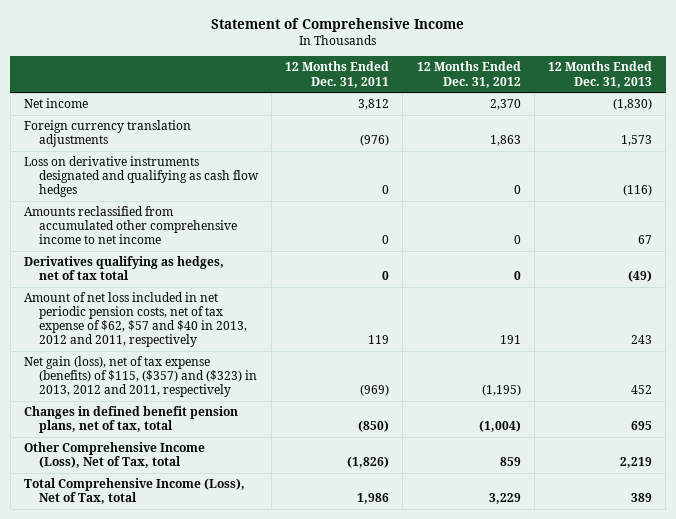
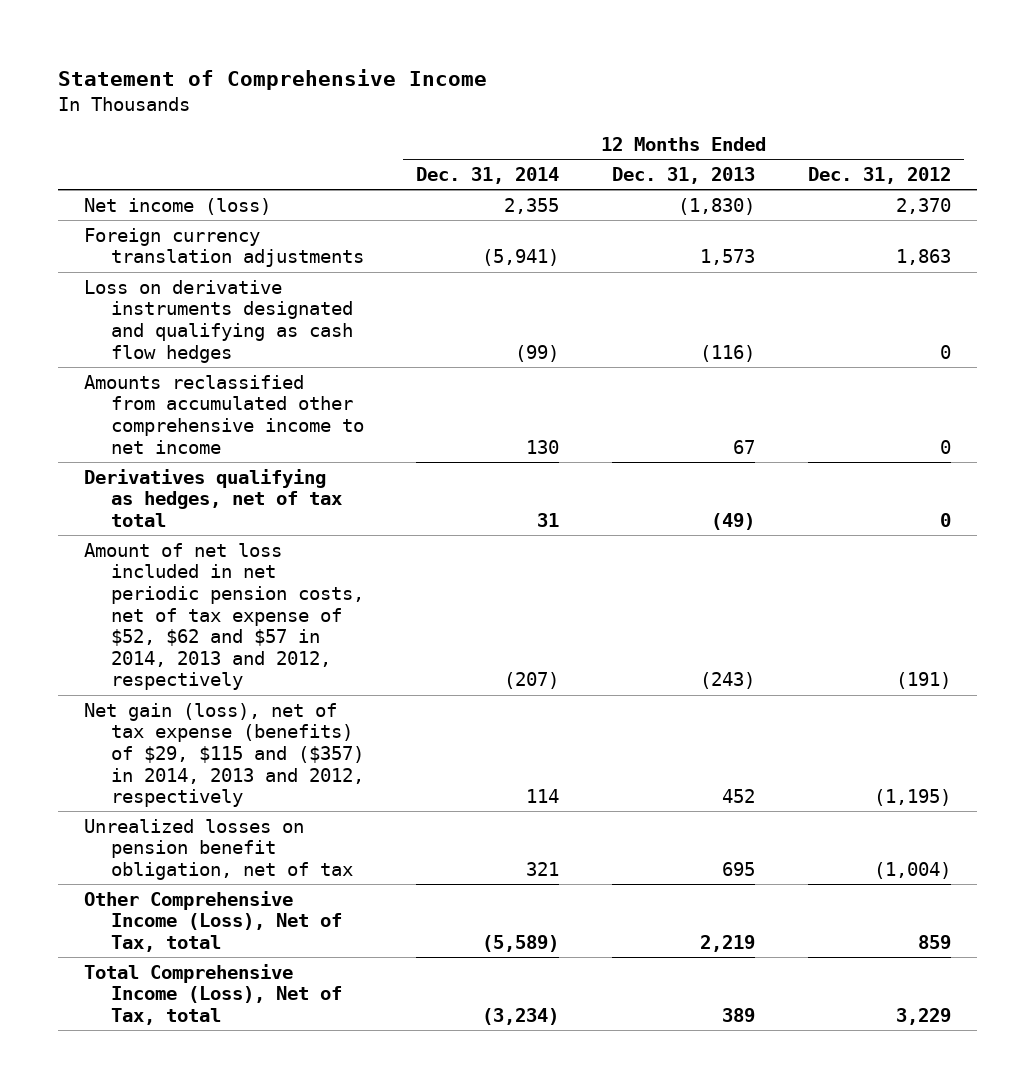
[285,61,390,88] 12 Months Ended Dec. 31, 2011 -> none
none -> [416,167,560,185] Dec. 31, 2014
[24,98,89,109] Net income -> [83,197,271,215] Net income (loss)
[24,292,247,348] Amount of net loss included in net periodic pension costs, net of tax expense of $62, $57 and $40 in 2013, 2012 and 2011, respectively -> [83,542,364,691] Amount of net loss included in net periodic pension costs, net of tax expense of $52, $62 and $57 in 2014, 2013 and 2012, respectively
[499,335,521,345] 191 -> [895,672,951,690] (191)
[631,335,653,345] 243 -> [700,672,756,690] (243)
[24,356,257,398] Net gain (loss), net of tax expense (benefits) of $115, ($357) and ($323) in 2013, 2012 and 2011, respectively -> [83,702,364,808] Net gain (loss), net of tax expense (benefits) of $29, $115 and ($357) in 2014, 2013 and 2012, respectively
[24,406,239,434] Changes in defined benefit pension plans, net of tax, total -> [83,818,353,880] Unrealized losses on pension benefit obligation, net of tax

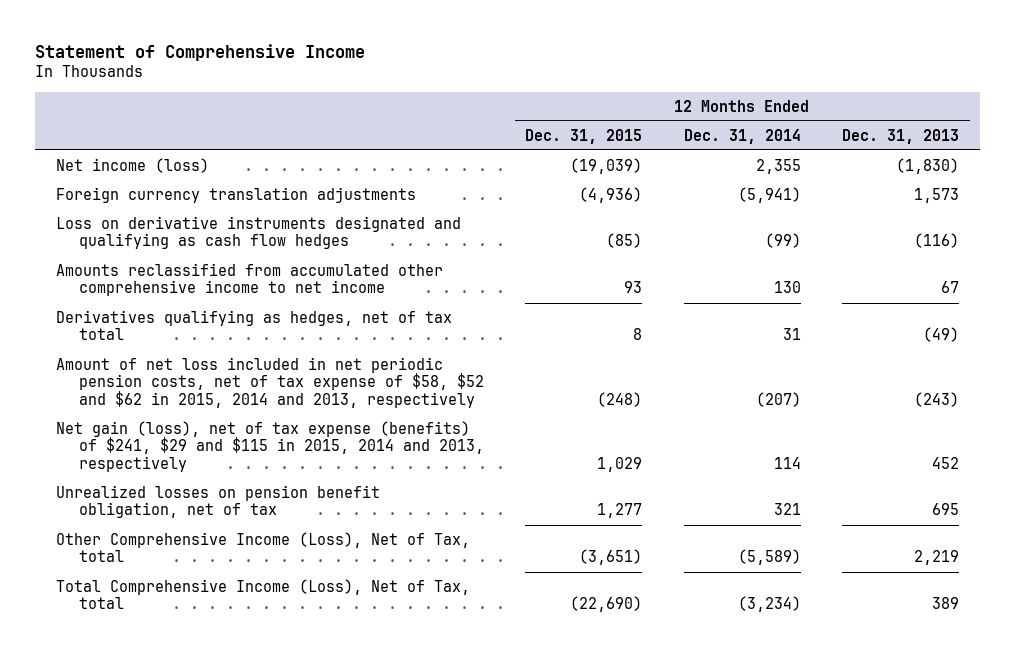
[807,167,951,185] Dec. 31, 2012 -> none
none -> [525,128,643,144] Dec. 31, 2015
[83,542,364,691] Amount of net loss included in net periodic pension costs, net of tax expense of $52, $62 and $57 in 2014, 2013 and 2012, respectively -> [56,356,484,409] Amount of net loss included in net periodic pension costs, net of tax expense of $58, $52 and $62 in 2015, 2014 and 2013, respectively
[83,702,364,808] Net gain (loss), net of tax expense (benefits) of $29, $115 and ($357) in 2014, 2013 and 2012, respectively -> [56,420,484,473] Net gain (loss), net of tax expense (benefits) of $241, $29 and $115 in 2015, 2014 and 2013, respectively

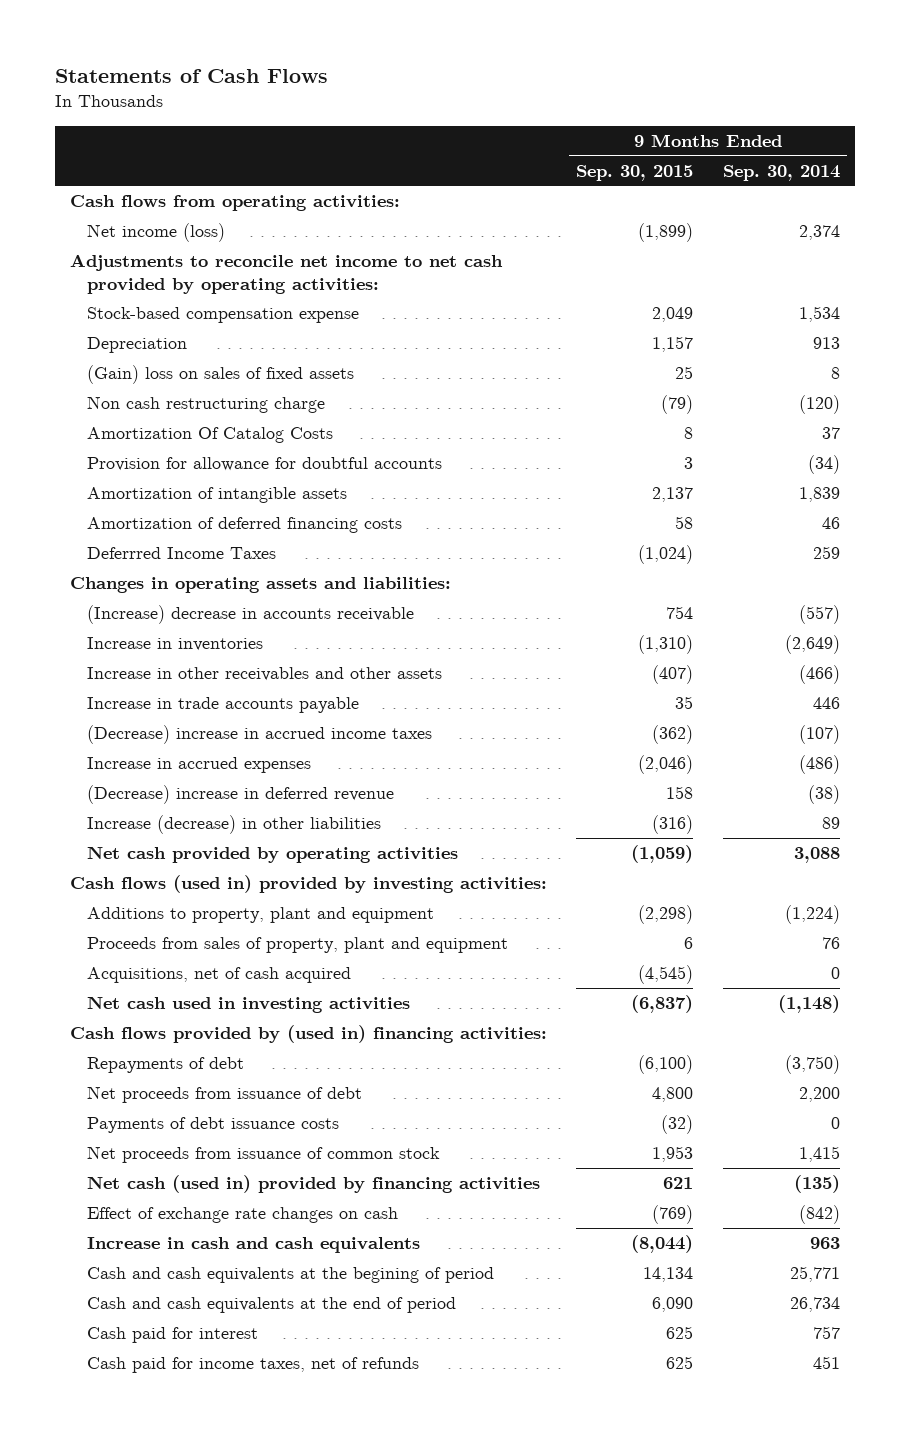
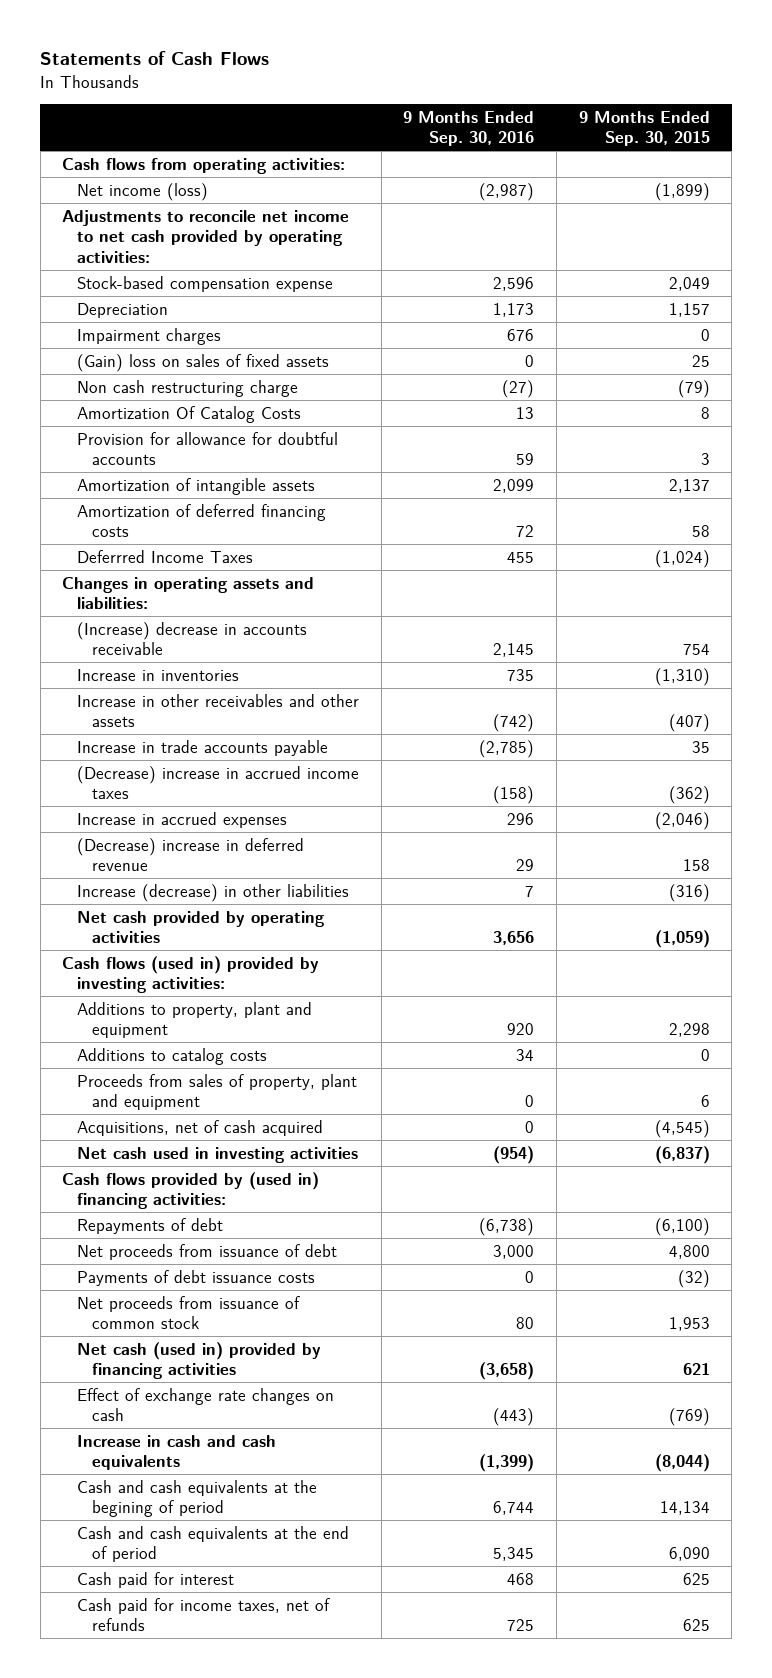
[723,164,841,181] Sep. 30, 2014 -> none
none -> [403,110,535,146] 9 Months Ended Sep. 30, 2016
none -> [77,327,222,345] Impairment charges
[638,905,694,925] (2,298) -> [668,1023,710,1038] 2,298
none -> [77,1047,268,1065] Additions to catalog costs

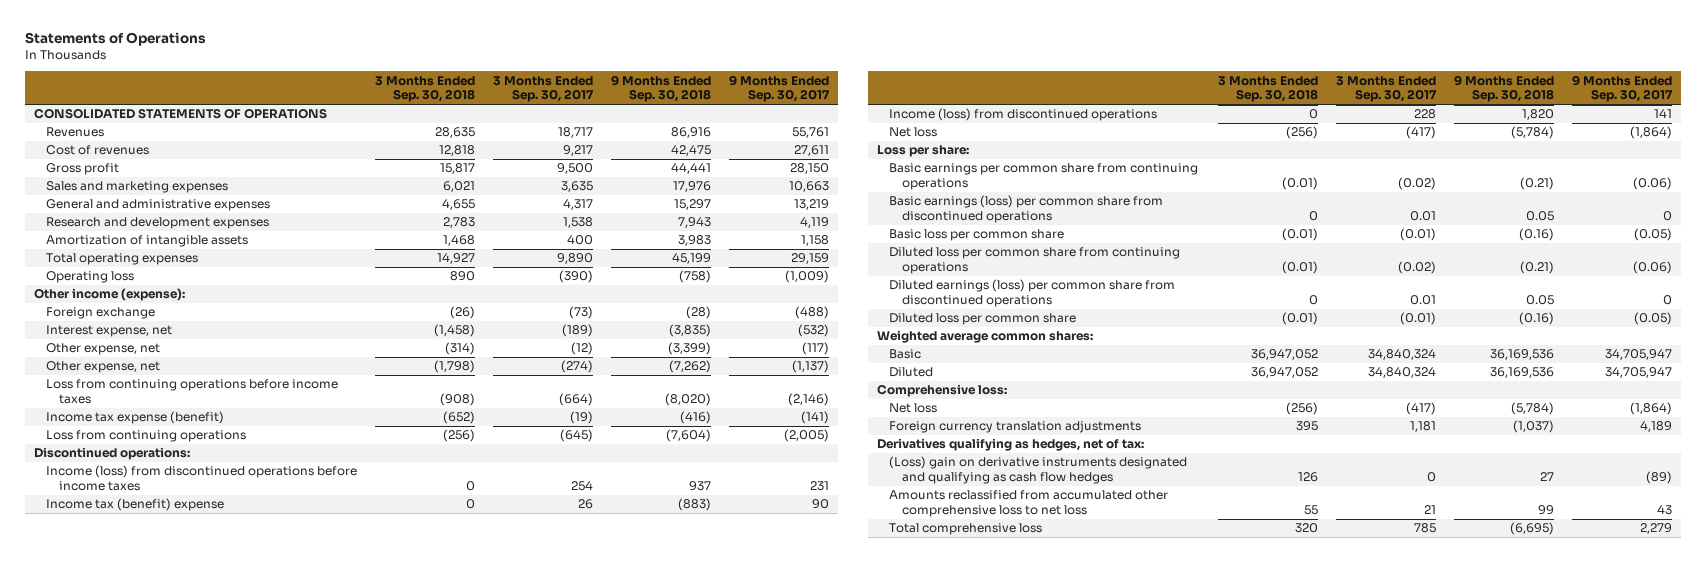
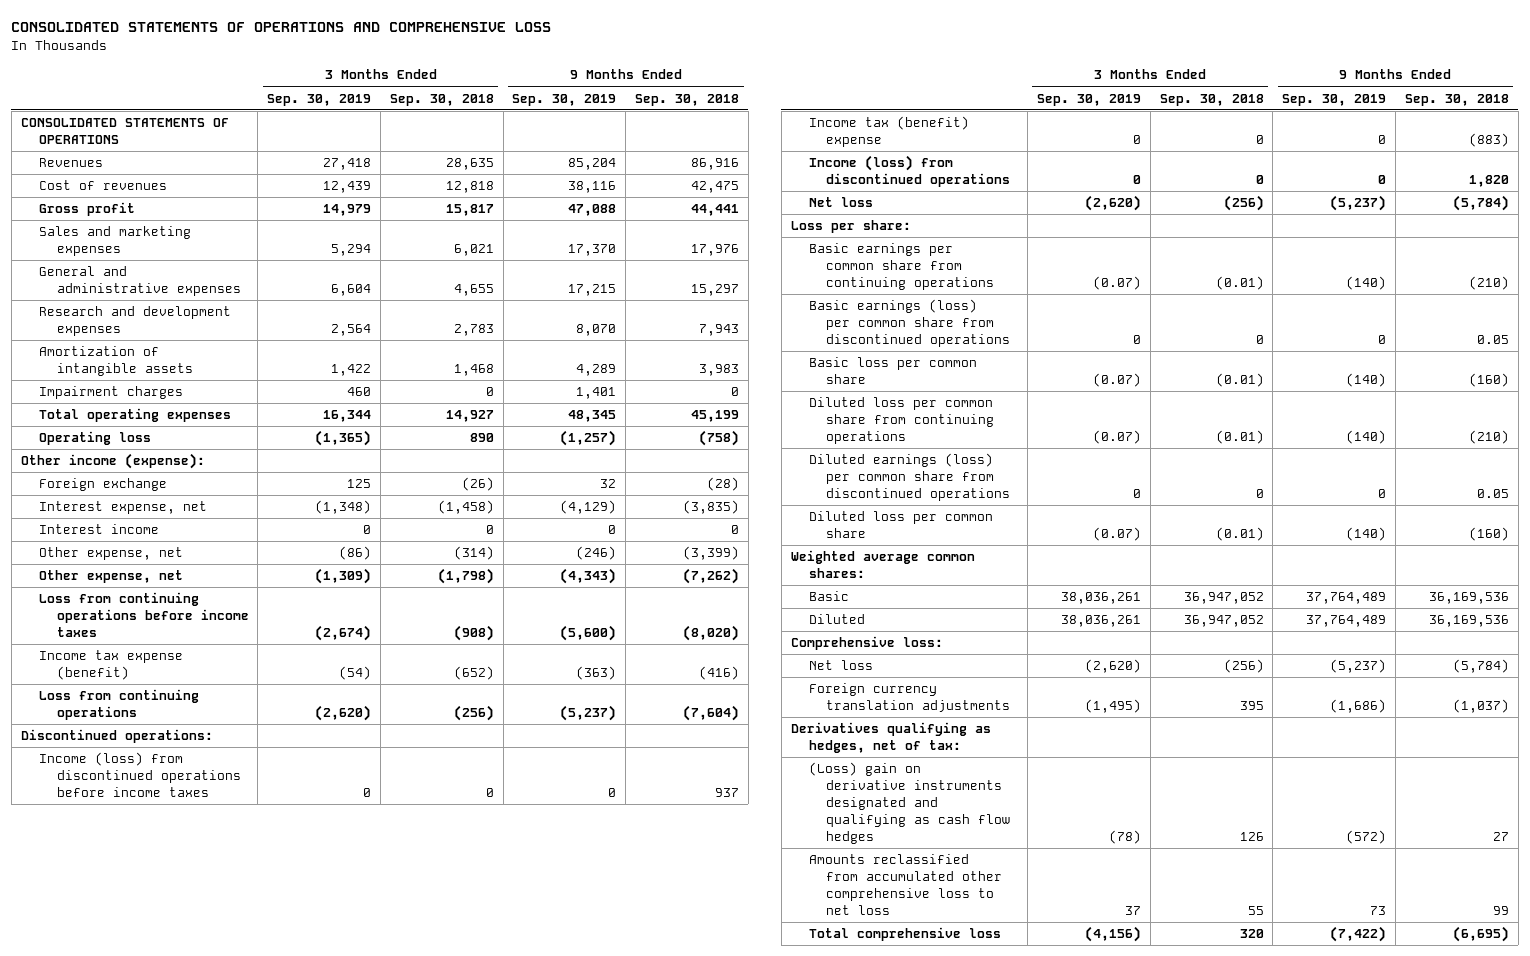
[24,32,206,47] Statements of Operations -> [11,22,552,33] CONSOLIDATED STATEMENTS OF OPERATIONS AND COMPREHENSIVE LOSS
[493,75,595,103] 3 Months Ended Sep. 30, 2017 -> none
[728,74,830,103] 9 Months Ended Sep. 30, 2017 -> none
none -> [267,93,372,106] Sep. 30, 2019
none -> [512,93,617,106] Sep. 30, 2019
none -> [38,386,183,400] Impairment charges
none -> [38,524,159,535] Interest income
[1520,177,1555,191] (0.21) -> [1468,276,1509,291] (210)
[1519,228,1555,242] (0.16) -> [1468,373,1509,388] (160)
[1520,261,1555,275] (0.21) -> [1468,430,1509,445] (210)
[1519,312,1555,326] (0.16) -> [1468,527,1509,542] (160)

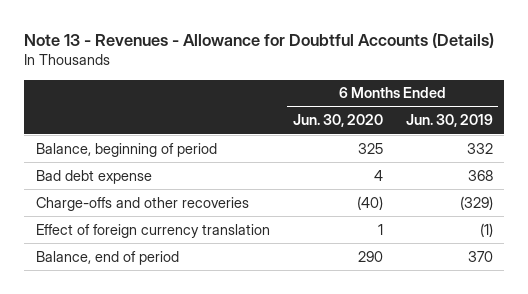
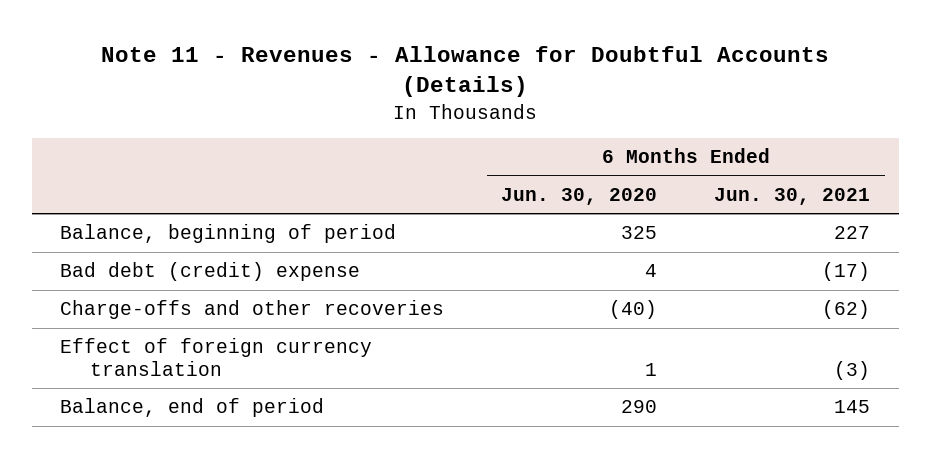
[23,33,494,49] Note 13 - Revenues - Allowance for Doubtful Accounts (Details) -> [101,45,830,98] Note 11 - Revenues - Allowance for Doubtful Accounts (Details)
[405,114,493,128] Jun. 30, 2019 -> none
none -> [714,188,871,206] Jun. 30, 2021
[35,169,152,184] Bad debt expense -> [60,262,361,282] Bad debt (credit) expense

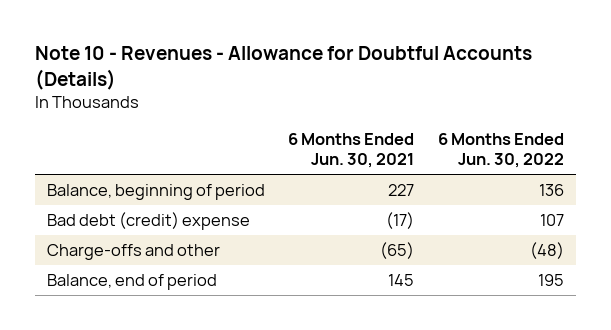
[101,45,830,98] Note 11 - Revenues - Allowance for Doubtful Accounts (Details) -> [34,46,532,90] Note 10 - Revenues - Allowance for Doubtful Accounts (Details)
[501,188,658,206] Jun. 30, 2020 -> none
none -> [438,132,565,169] 6 Months Ended Jun. 30, 2022
[60,338,373,376] Effect of foreign currency translation -> none
[60,300,445,320] Charge-offs and other recoveries -> [46,243,220,260] Charge-offs and other
[822,300,871,320] (62) -> [380,241,415,259] (65)

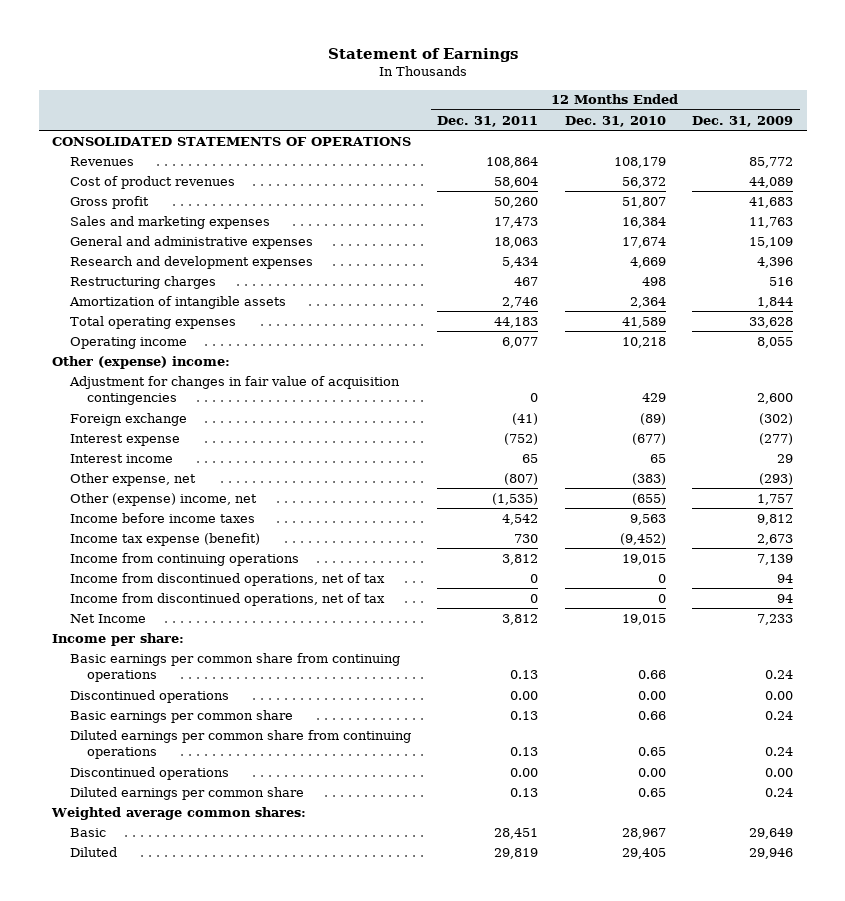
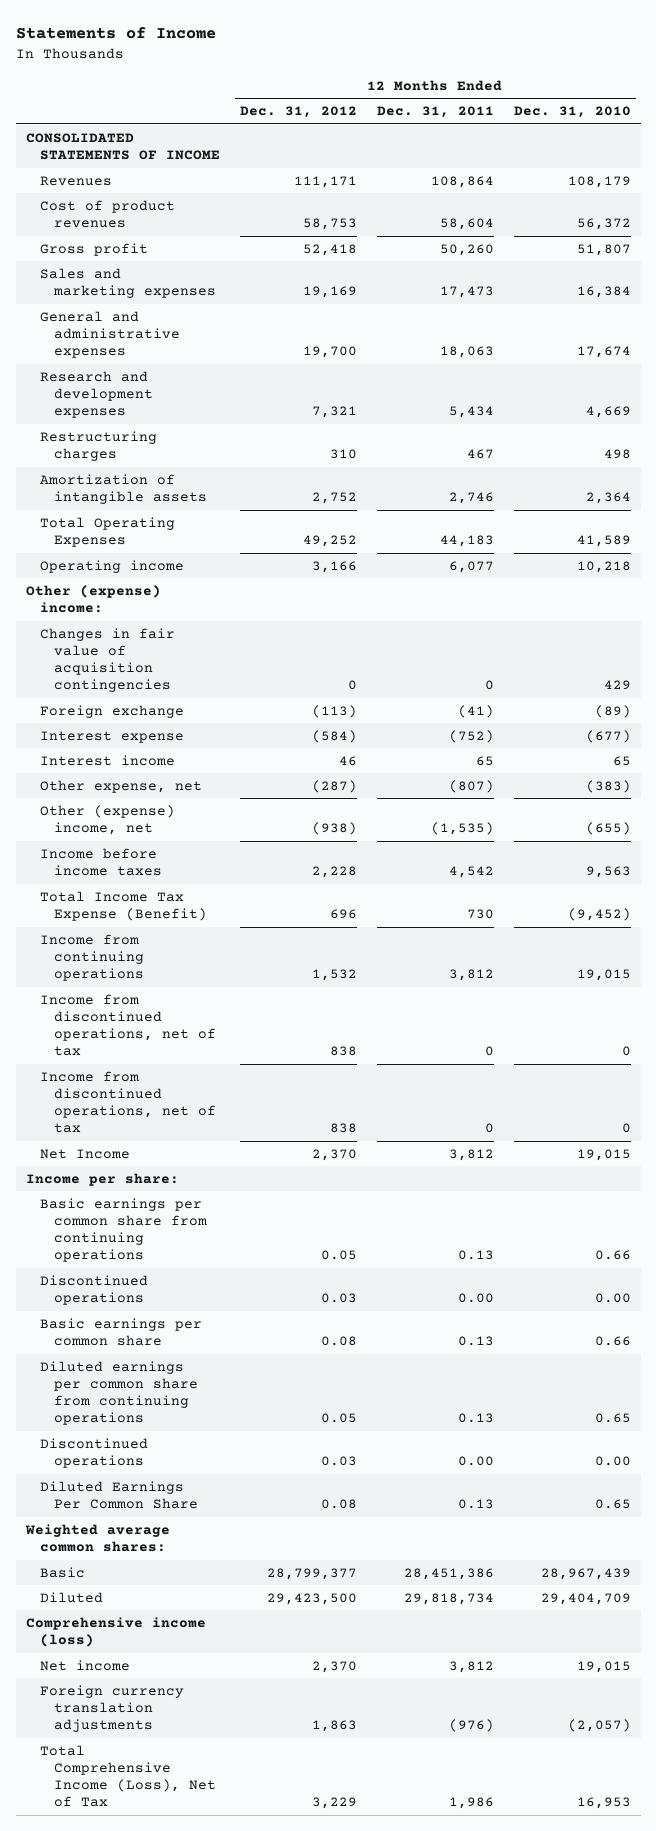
[327,47,518,62] Statement of Earnings -> [15,27,216,40] Statements of Income
[692,115,794,127] Dec. 31, 2009 -> none
none -> [239,106,357,119] Dec. 31, 2012
[51,136,411,146] CONSOLIDATED STATEMENTS OF OPERATIONS -> [25,132,220,161] CONSOLIDATED STATEMENTS OF INCOME
[69,315,236,329] Total operating expenses -> [39,516,175,548] Total Operating Expenses
[68,375,400,406] Adjustment for changes in fair value of acquisition contingencies -> [39,627,175,693] Changes in fair value of acquisition contingencies
[69,532,260,546] Income tax expense (benefit) -> [39,890,208,922] Total Income Tax Expense (Benefit)
[69,786,304,800] Diluted earnings per common share -> [39,1480,199,1510] Diluted Earnings Per Common Share
[494,827,539,839] 28,451 -> [403,1567,494,1580] 28,451,386
[621,827,666,839] 28,967 -> [540,1567,631,1580] 28,967,439
[494,847,539,859] 29,819 -> [403,1592,494,1605] 29,818,734
[621,847,666,859] 29,405 -> [540,1592,631,1605] 29,404,709
none -> [25,1616,206,1648] Comprehensive income (loss)
none -> [39,1659,130,1671] Net income
none -> [39,1684,184,1733] Foreign currency translation adjustments
none -> [39,1744,217,1808] Total Comprehensive Income (Loss), Net of Tax

